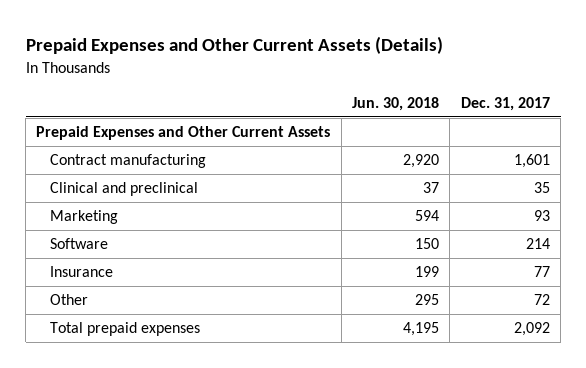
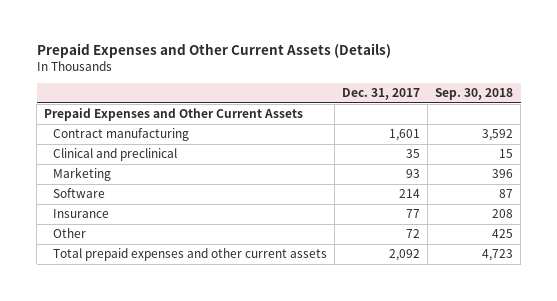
[352,96,440,111] Jun. 30, 2018 -> none
none -> [435,88,514,101] Sep. 30, 2018
[50,322,201,337] Total prepaid expenses -> [53,248,328,262] Total prepaid expenses and other current assets

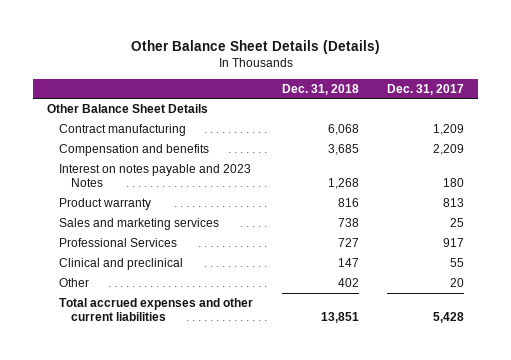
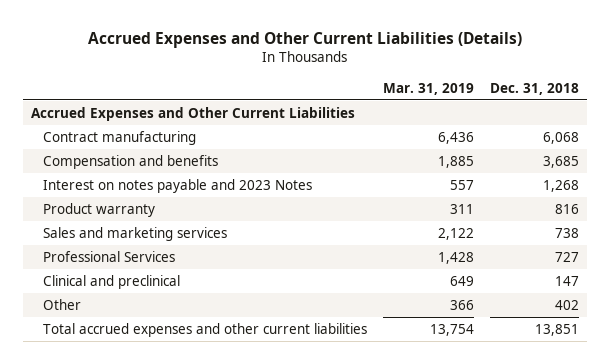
[130,39,380,54] Other Balance Sheet Details (Details) -> [87,31,522,48] Accrued Expenses and Other Current Liabilities (Details)
[387,83,465,95] Dec. 31, 2017 -> none
none -> [382,82,474,95] Mar. 31, 2019
[46,103,208,113] Other Balance Sheet Details -> [30,106,355,121] Accrued Expenses and Other Current Liabilities

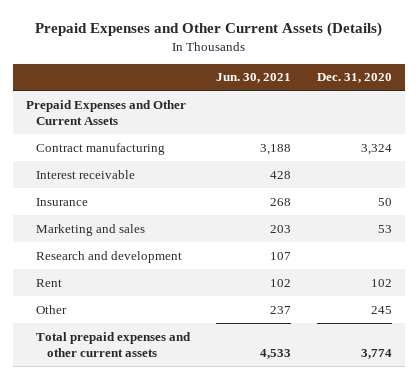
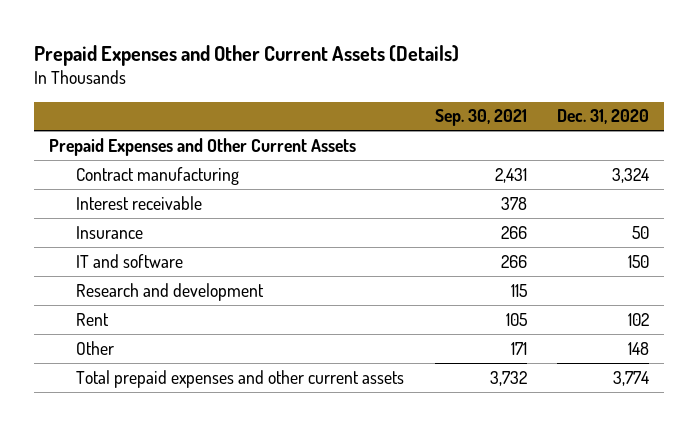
[216,73,292,84] Jun. 30, 2021 -> none
none -> [434,109,527,127] Sep. 30, 2021
[36,223,146,236] Marketing and sales -> none
none -> [76,253,184,268] IT and software
[371,305,393,314] 245 -> [628,341,650,355] 148

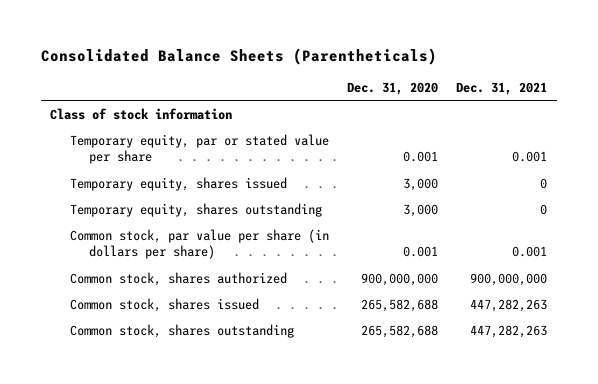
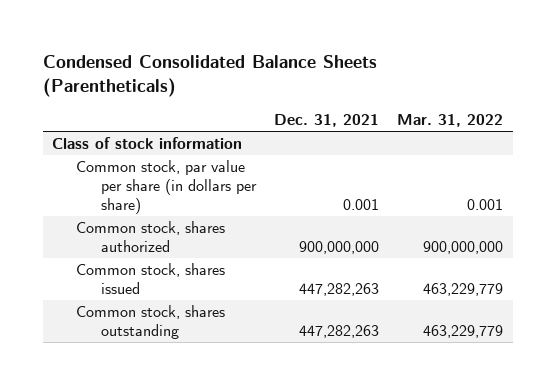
[41,48,438,66] Consolidated Balance Sheets (Parentheticals) -> [42,54,377,98] Condensed Consolidated Balance Sheets (Parentheticals)
[346,81,438,95] Dec. 31, 2020 -> none
none -> [397,114,504,128] Mar. 31, 2022
[69,133,329,165] Temporary equity, par or stated value per share -> none
[69,176,287,191] Temporary equity, shares issued -> none
[69,202,322,217] Temporary equity, shares outstanding -> none

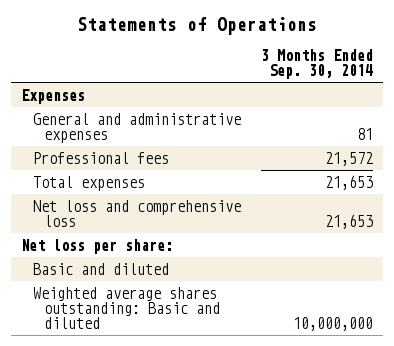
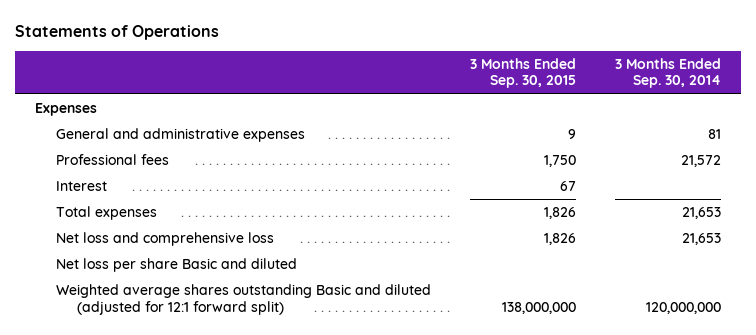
none -> [469,58,576,89] 3 Months Ended Sep. 30, 2015
none -> [55,181,107,192] Interest
[21,238,174,254] Net loss per share: -> none
[32,262,169,275] Basic and diluted -> [55,258,297,273] Net loss per share Basic and diluted
[32,286,220,330] Weighted average shares outstanding: Basic and diluted -> [55,284,431,315] Weighted average shares outstanding Basic and diluted (adjusted for 12:1 forward split)
[292,317,373,332] 10,000,000 -> [646,301,722,314] 120,000,000

